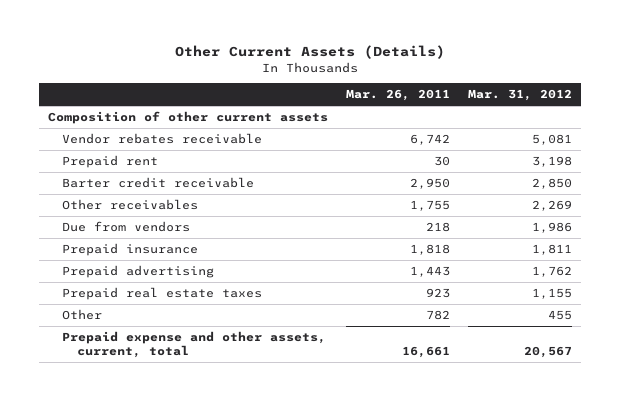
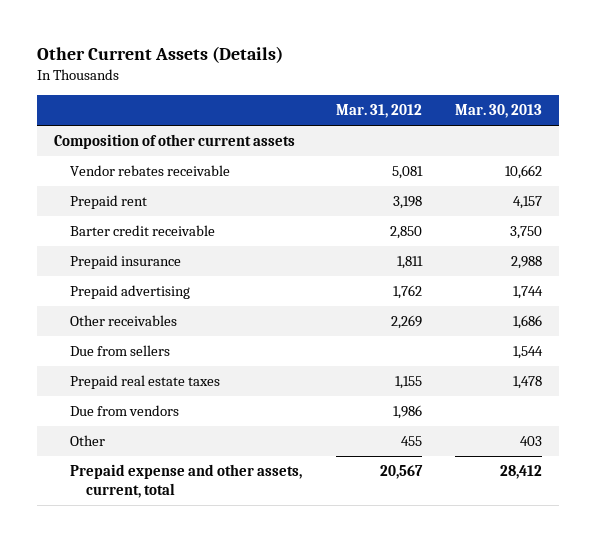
[345,89,450,102] Mar. 26, 2011 -> none
none -> [455,104,543,119] Mar. 30, 2013
[62,199,199,211] Other receivables -> [69,314,177,326] Other receivables
none -> [69,344,170,356] Due from sellers
[62,221,191,233] Due from vendors -> [69,404,179,416] Due from vendors

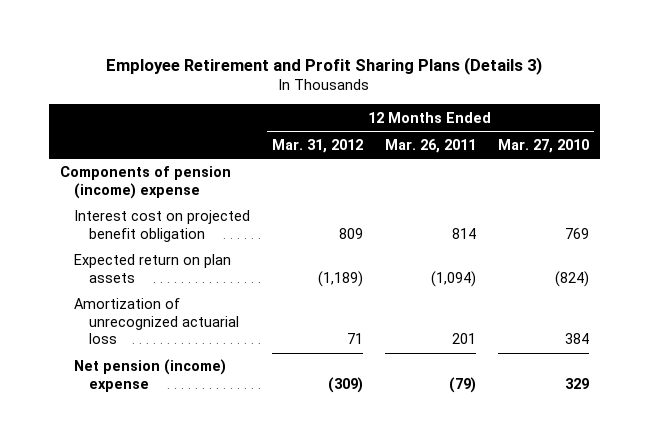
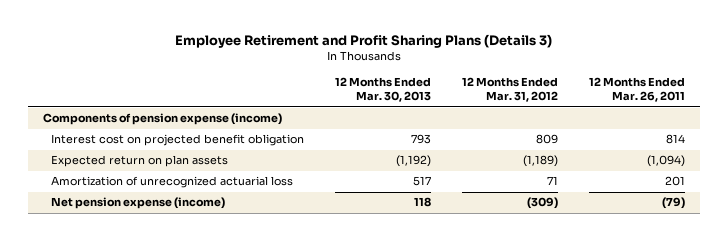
[497,138,589,153] Mar. 27, 2010 -> none
none -> [335,76,432,103] 12 Months Ended Mar. 30, 2013
[59,166,231,199] Components of pension (income) expense -> [43,113,283,126] Components of pension expense (income)
[74,359,227,392] Net pension (income) expense -> [51,197,226,210] Net pension expense (income)

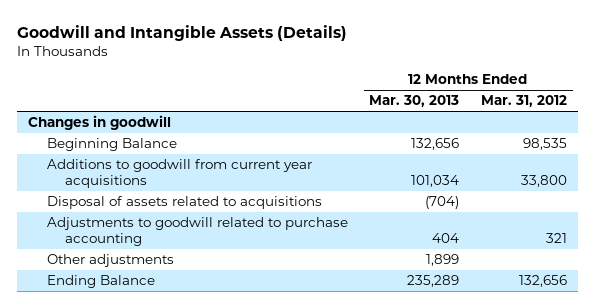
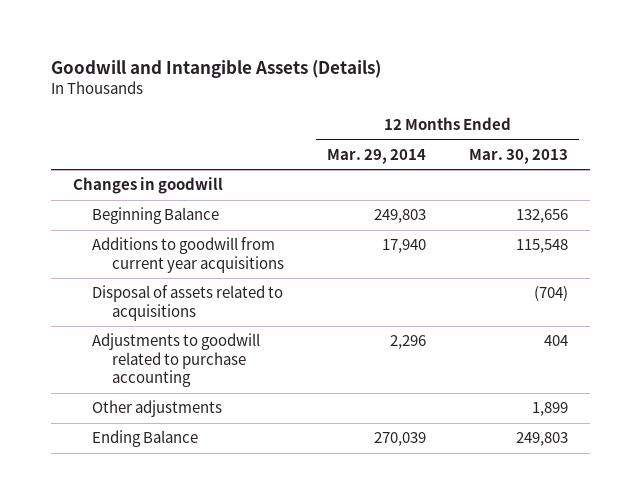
[481,95,568,108] Mar. 31, 2012 -> none
none -> [326,148,426,164] Mar. 29, 2014
[411,174,460,187] 101,034 -> [516,239,569,254] 115,548
[407,275,460,288] 235,289 -> [516,432,569,447] 249,803

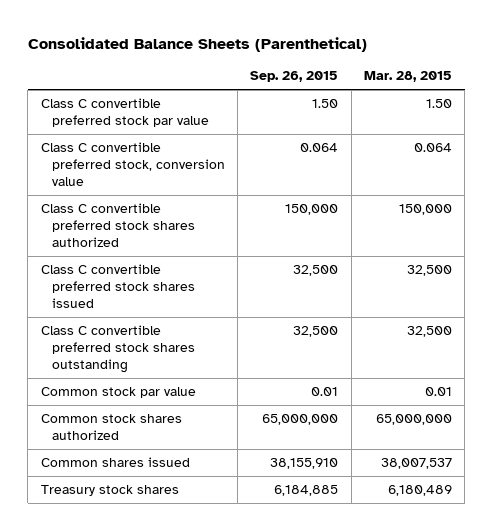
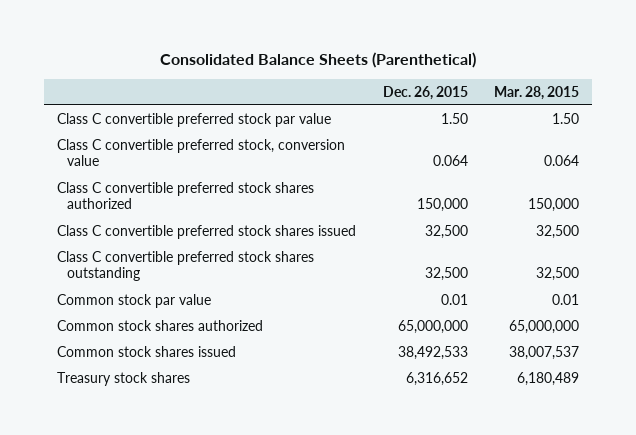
[250,71,339,83] Sep. 26, 2015 -> none
none -> [382,85,468,100] Dec. 26, 2015
[40,457,190,468] Common shares issued -> [57,345,237,357] Common stock shares issued

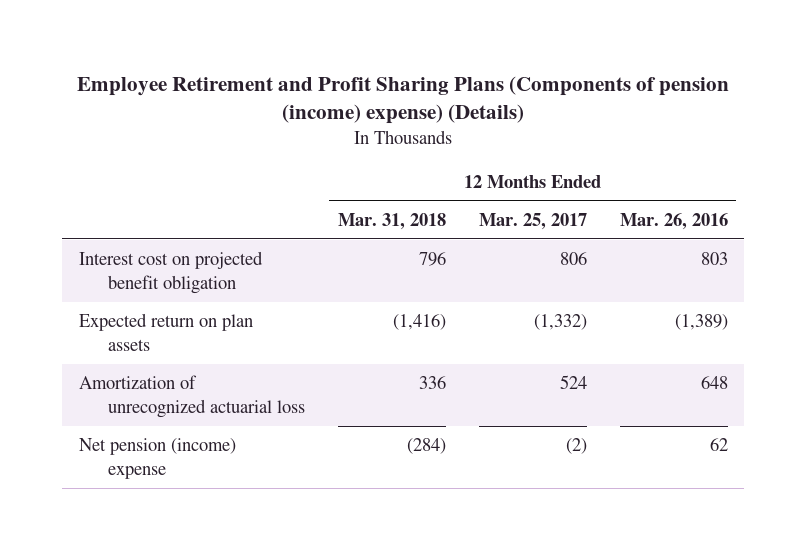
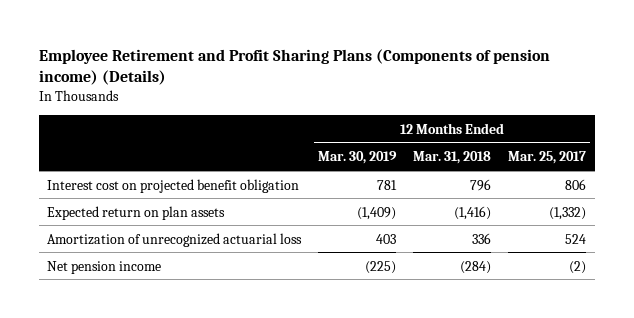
[77,75,730,125] Employee Retirement and Profit Sharing Plans (Components of pension (income) expense) (Details) -> [38,48,550,86] Employee Retirement and Profit Sharing Plans (Components of pension income) (Details)
[619,212,728,230] Mar. 26, 2016 -> none
none -> [318,151,398,165] Mar. 30, 2019
[78,438,236,479] Net pension (income) expense -> [47,260,162,274] Net pension income

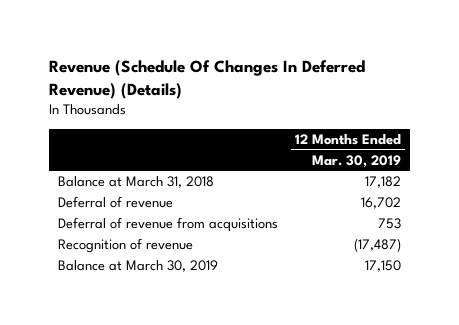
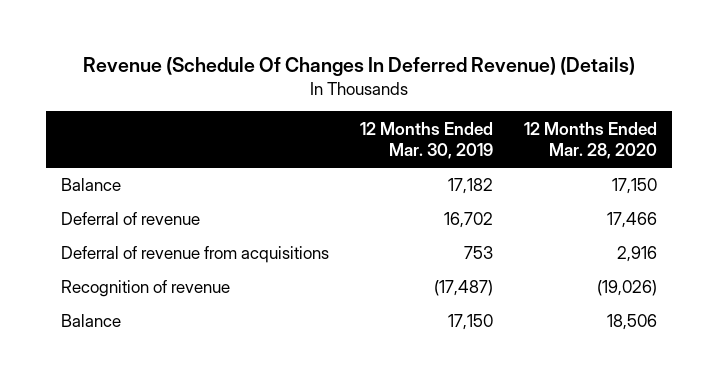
none -> [523,121,657,160] 12 Months Ended Mar. 28, 2020
[57,176,214,189] Balance at March 31, 2018 -> [61,178,122,192] Balance
[57,260,218,273] Balance at March 30, 2019 -> [61,314,122,328] Balance

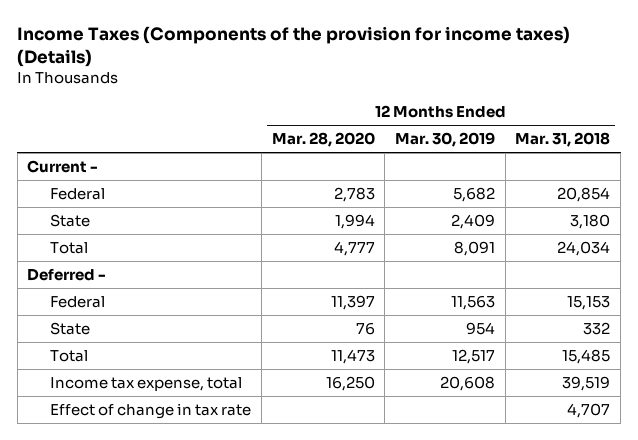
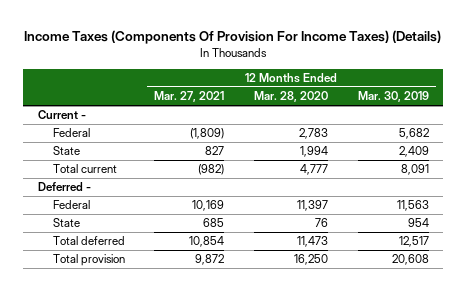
[17,26,571,68] Income Taxes (Components of the provision for income taxes) (Details) -> [24,30,442,45] Income Taxes (Components Of Provision For Income Taxes) (Details)
[515,132,611,148] Mar. 31, 2018 -> none
none -> [154,91,225,103] Mar. 27, 2021
[50,241,89,254] Total -> [52,164,117,174] Total current
[50,402,252,419] Effect of change in tax rate -> none
[50,349,89,362] Total -> [52,236,125,246] Total deferred
[50,376,243,391] Income tax expense, total -> [52,254,125,267] Total provision

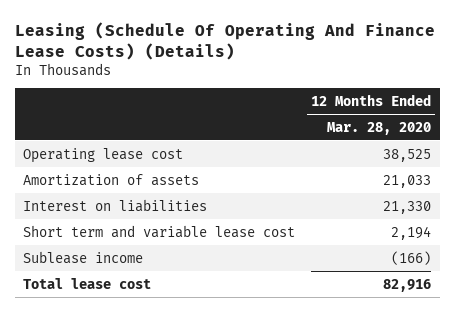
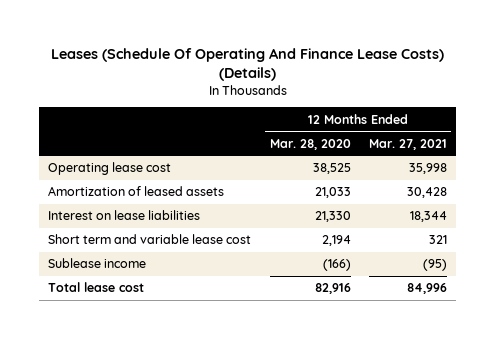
[14,21,435,60] Leasing (Schedule Of Operating And Finance Lease Costs) (Details) -> [50,47,444,82] Leases (Schedule Of Operating And Finance Lease Costs) (Details)
none -> [368,138,447,150] Mar. 27, 2021
[22,173,199,186] Amortization of assets -> [48,186,225,197] Amortization of leased assets
[22,198,207,212] Interest on liabilities -> [48,210,201,221] Interest on lease liabilities

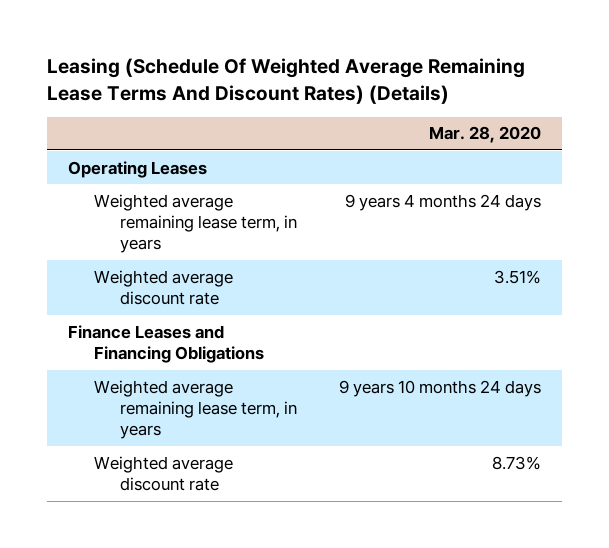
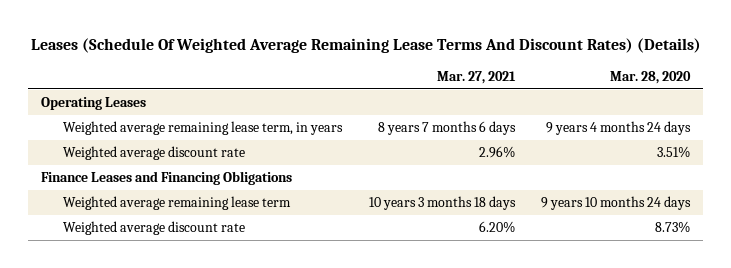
[46,58,525,104] Leasing (Schedule Of Weighted Average Remaining Lease Terms And Discount Rates) (Details) -> [30,38,701,54] Leases (Schedule Of Weighted Average Remaining Lease Terms And Discount Rates) (Details)
none -> [436,71,516,85] Mar. 27, 2021
[94,379,298,440] Weighted average remaining lease term, in years -> [63,196,292,211] Weighted average remaining lease term

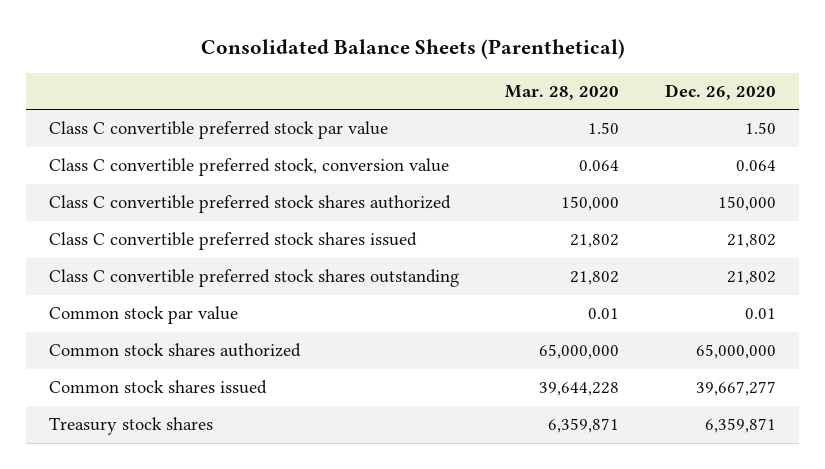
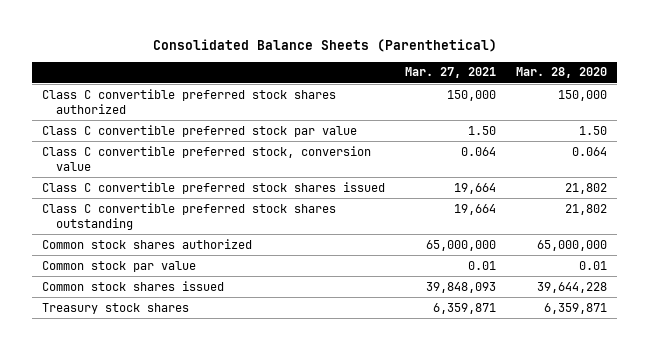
[665,83,777,100] Dec. 26, 2020 -> none
none -> [405,67,497,79] Mar. 27, 2021
[48,195,451,214] Class C convertible preferred stock shares authorized -> [42,88,337,114] Class C convertible preferred stock shares authorized
[48,306,238,325] Common stock par value -> [42,260,197,272] Common stock par value

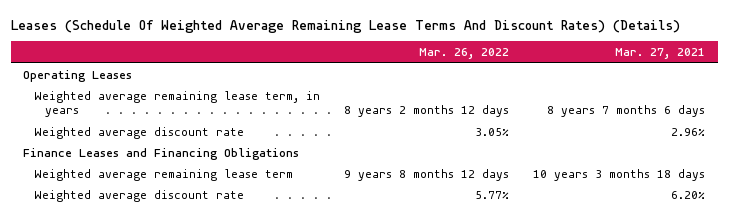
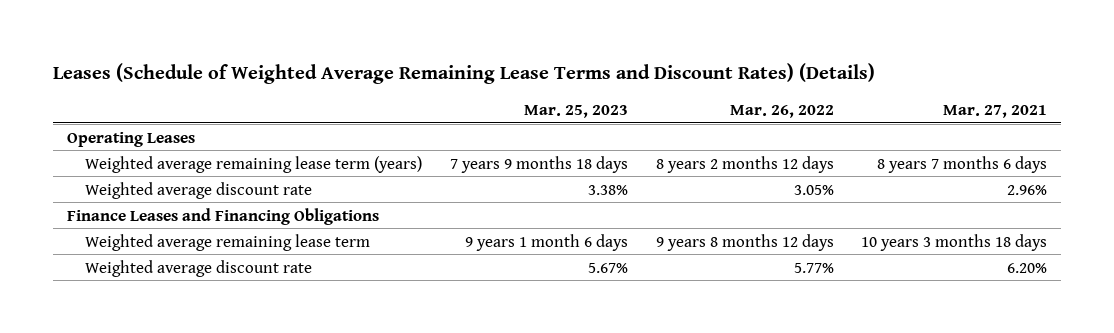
[11,19,681,33] Leases (Schedule Of Weighted Average Remaining Lease Terms And Discount Rates) (Details) -> [52,63,875,85] Leases (Schedule of Weighted Average Remaining Lease Terms and Discount Rates) (Details)
none -> [523,105,628,119] Mar. 25, 2023
[34,90,321,118] Weighted average remaining lease term, in years -> [85,155,423,173] Weighted average remaining lease term (years)

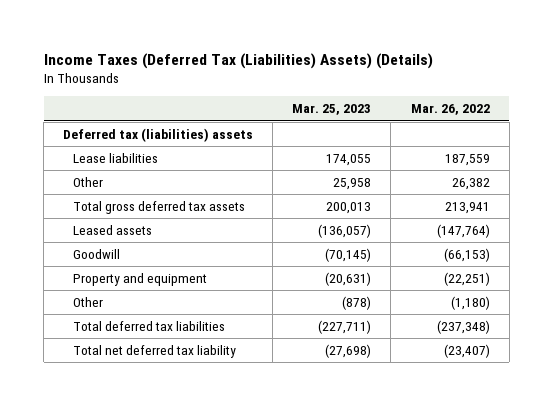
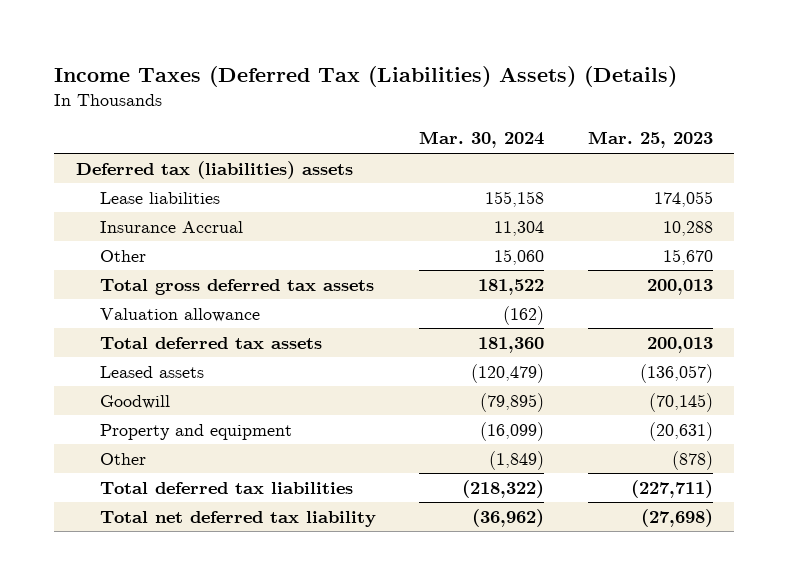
[410,104,490,116] Mar. 26, 2022 -> none
none -> [419,131,545,149] Mar. 30, 2024
none -> [100,220,244,233] Insurance Accrual
[333,177,372,190] 25,958 -> [662,248,713,265] 15,670
none -> [100,307,261,322] Valuation allowance
none -> [100,336,323,349] Total deferred tax assets

